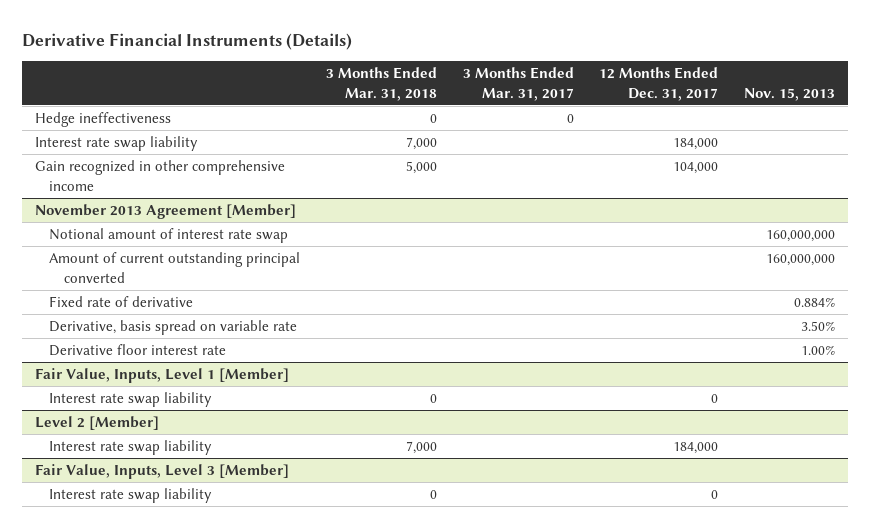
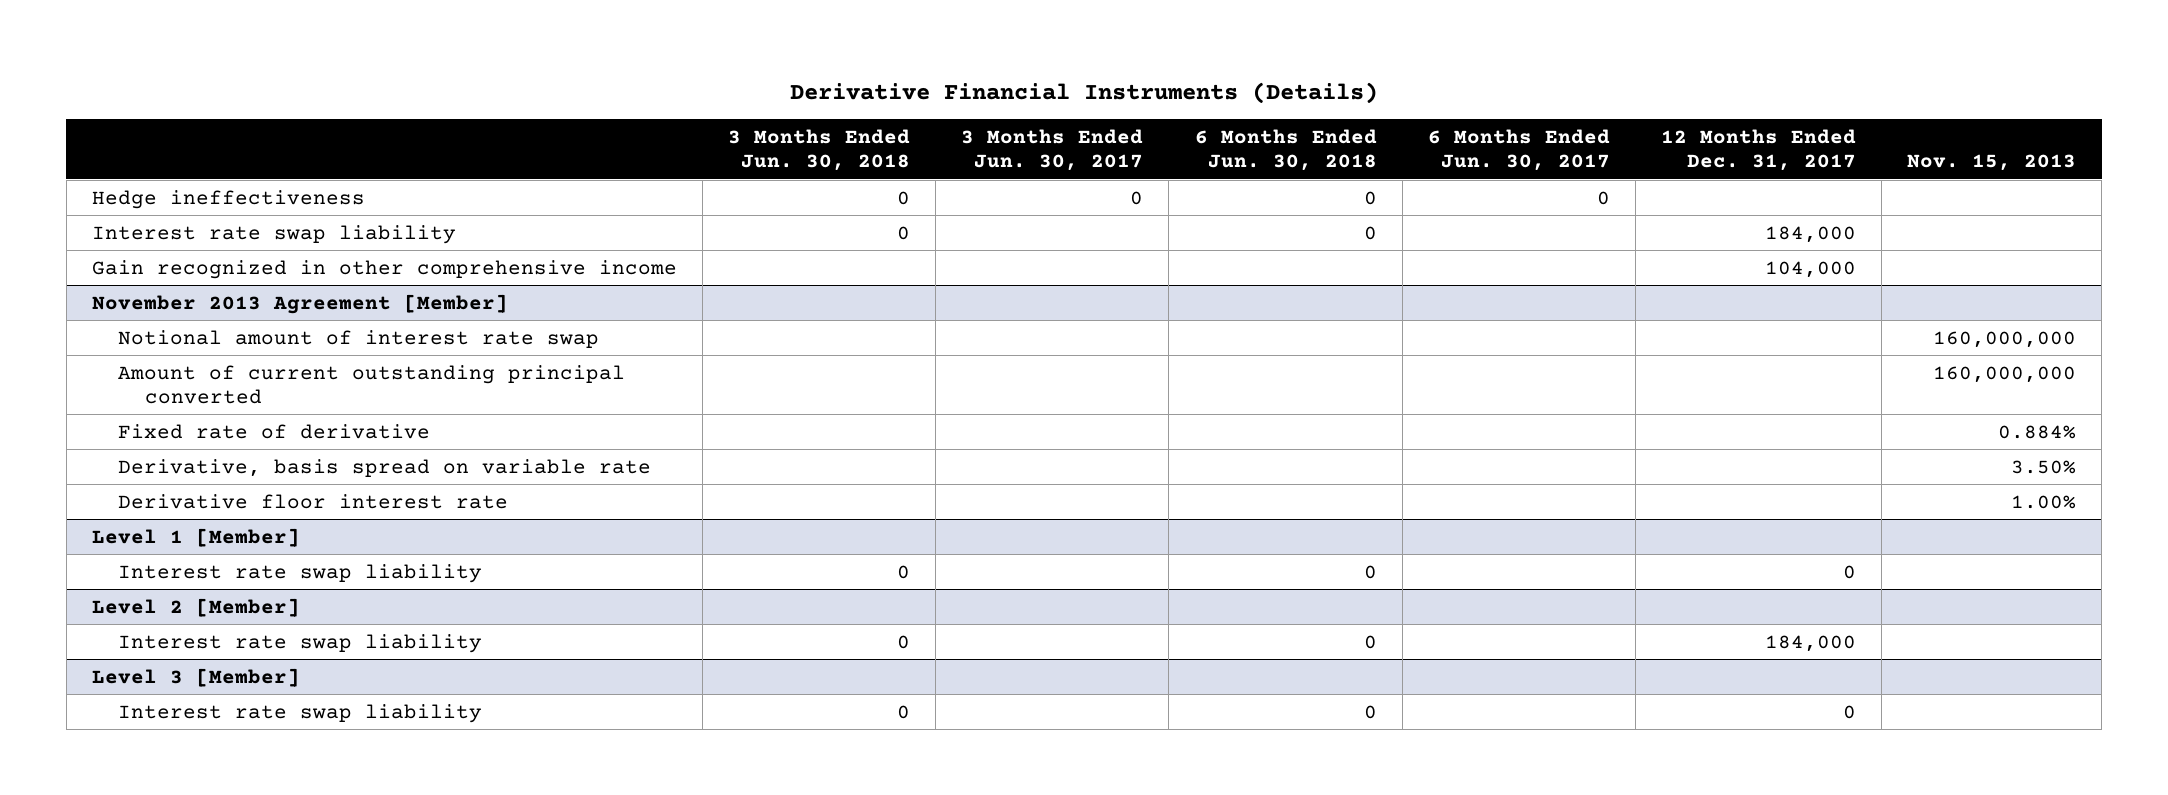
[325,66,437,101] 3 Months Ended Mar. 31, 2018 -> none
[462,66,574,101] 3 Months Ended Mar. 31, 2017 -> none
none -> [727,129,910,172] 3 Months Ended Jun. 30, 2018
none -> [961,129,1144,172] 3 Months Ended Jun. 30, 2017
none -> [1194,129,1377,172] 6 Months Ended Jun. 30, 2018
none -> [1427,129,1610,172] 6 Months Ended Jun. 30, 2017
[34,368,289,384] Fair Value, Inputs, Level 1 [Member] -> [91,527,300,547] Level 1 [Member]
[34,464,289,480] Fair Value, Inputs, Level 3 [Member] -> [91,667,300,687] Level 3 [Member]

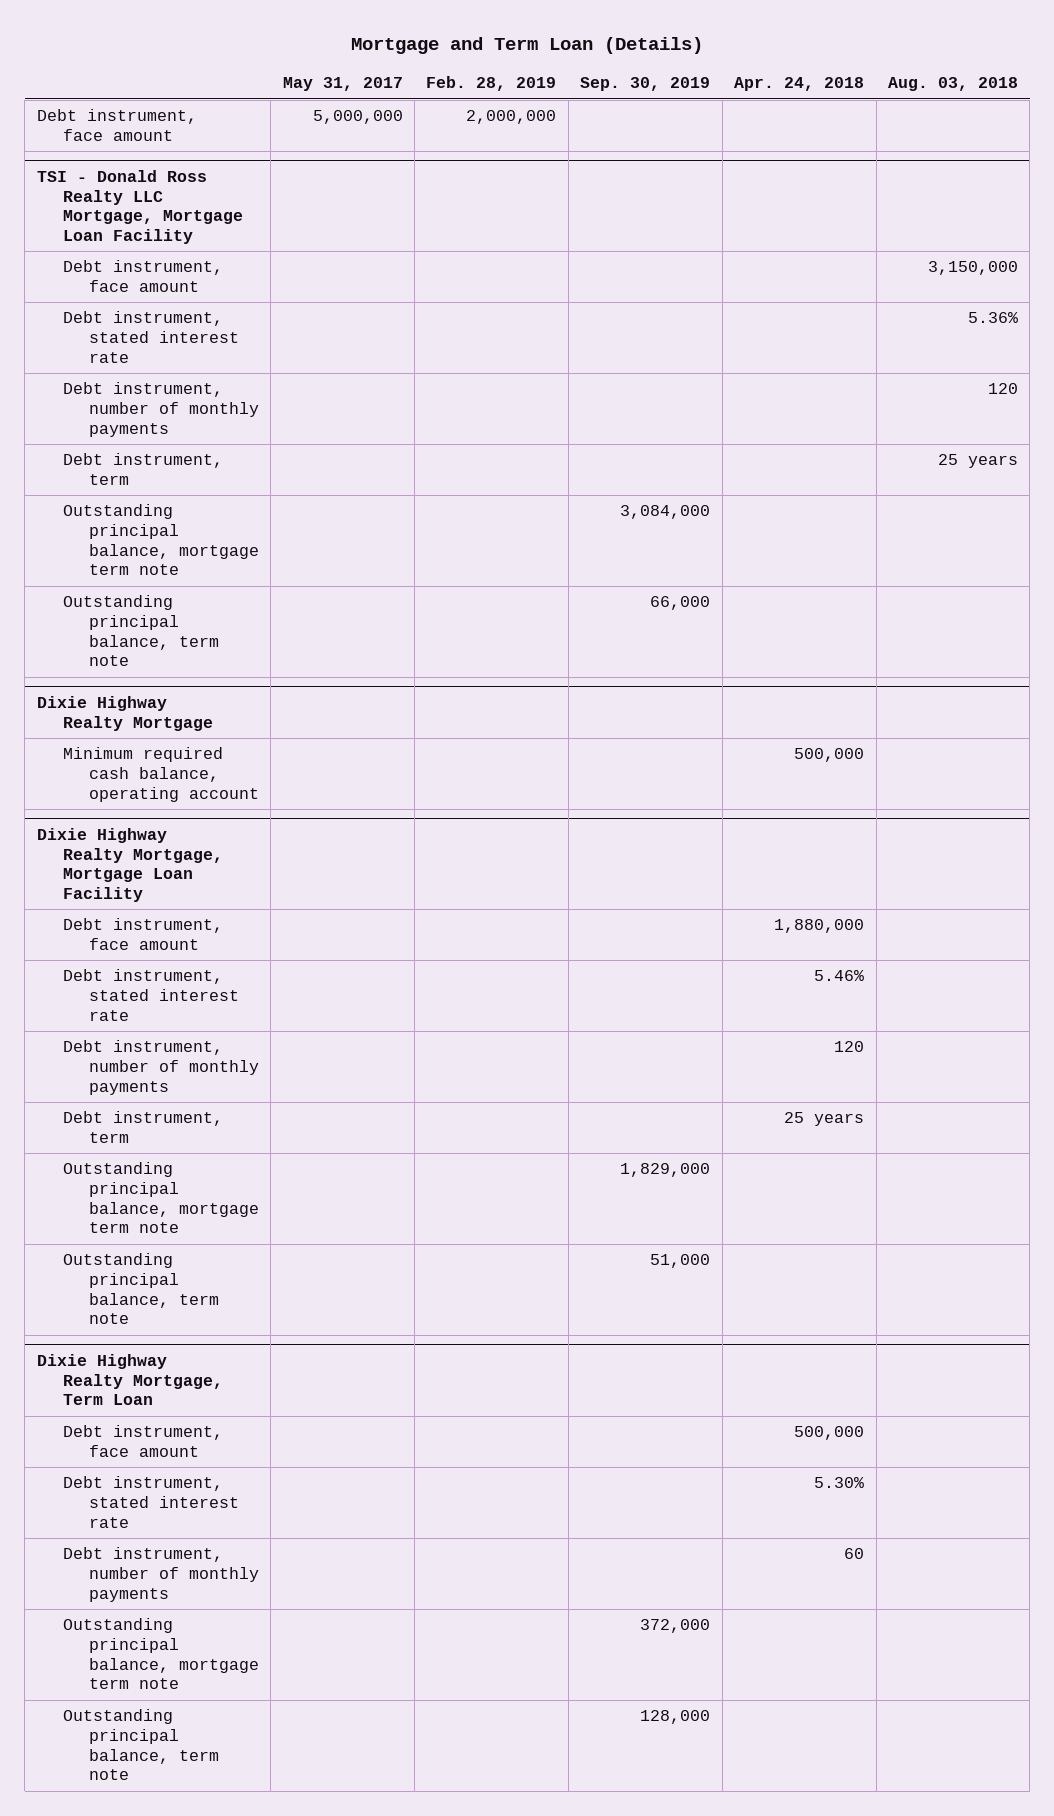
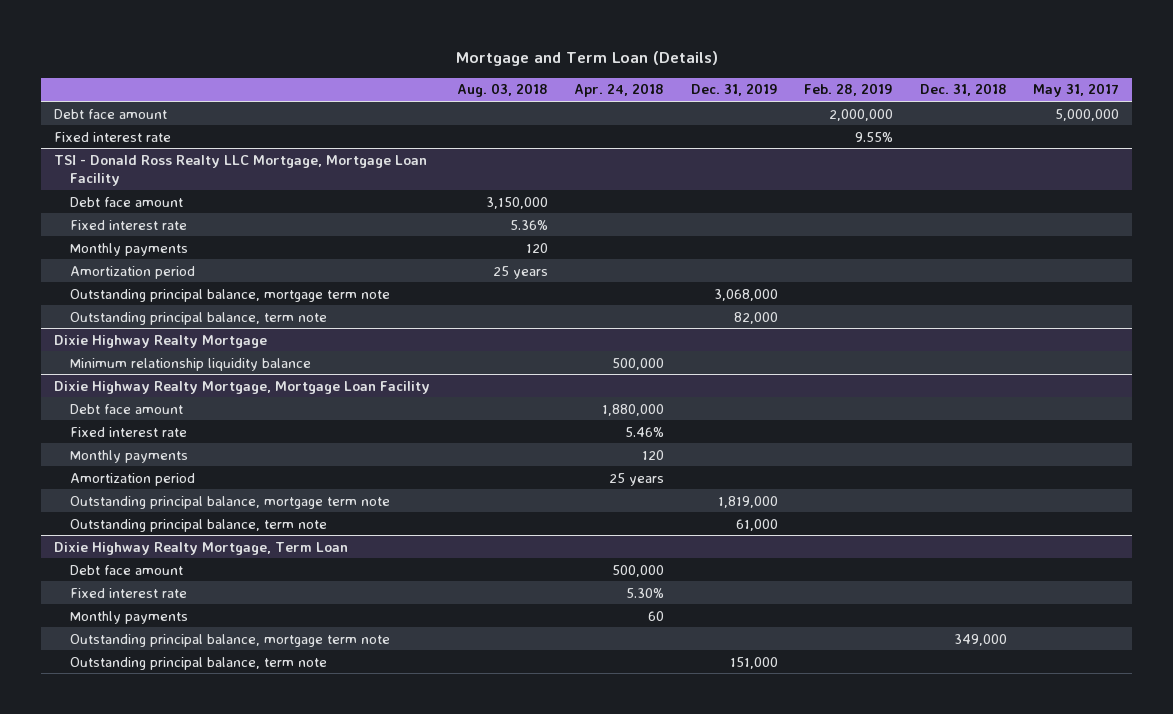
[580,77,711,92] Sep. 30, 2019 -> none
none -> [690,83,778,97] Dec. 31, 2019
none -> [919,83,1007,97] Dec. 31, 2018
[36,109,197,141] Debt instrument, face amount -> [54,108,168,119] Debt face amount
none -> [54,131,172,142] Fixed interest rate
[62,260,223,292] Debt instrument, face amount -> [69,196,183,207] Debt face amount
[62,311,239,363] Debt instrument, stated interest rate -> [69,219,187,230] Fixed interest rate
[62,382,259,437] Debt instrument, number of monthly payments -> [69,242,188,256] Monthly payments
[62,453,223,485] Debt instrument, term -> [69,265,195,279] Amortization period
[62,747,259,802] Minimum required cash balance, operating account -> [69,357,311,371] Minimum relationship liquidity balance
[62,918,223,950] Debt instrument, face amount -> [69,403,183,414] Debt face amount
[62,969,239,1021] Debt instrument, stated interest rate -> [69,426,187,437] Fixed interest rate
[62,1040,259,1095] Debt instrument, number of monthly payments -> [69,449,188,463] Monthly payments
[62,1111,223,1143] Debt instrument, term -> [69,472,195,486] Amortization period
[62,1425,223,1457] Debt instrument, face amount -> [69,564,183,575] Debt face amount
[62,1476,239,1528] Debt instrument, stated interest rate -> [69,587,187,598] Fixed interest rate
[62,1547,259,1602] Debt instrument, number of monthly payments -> [69,610,188,624] Monthly payments

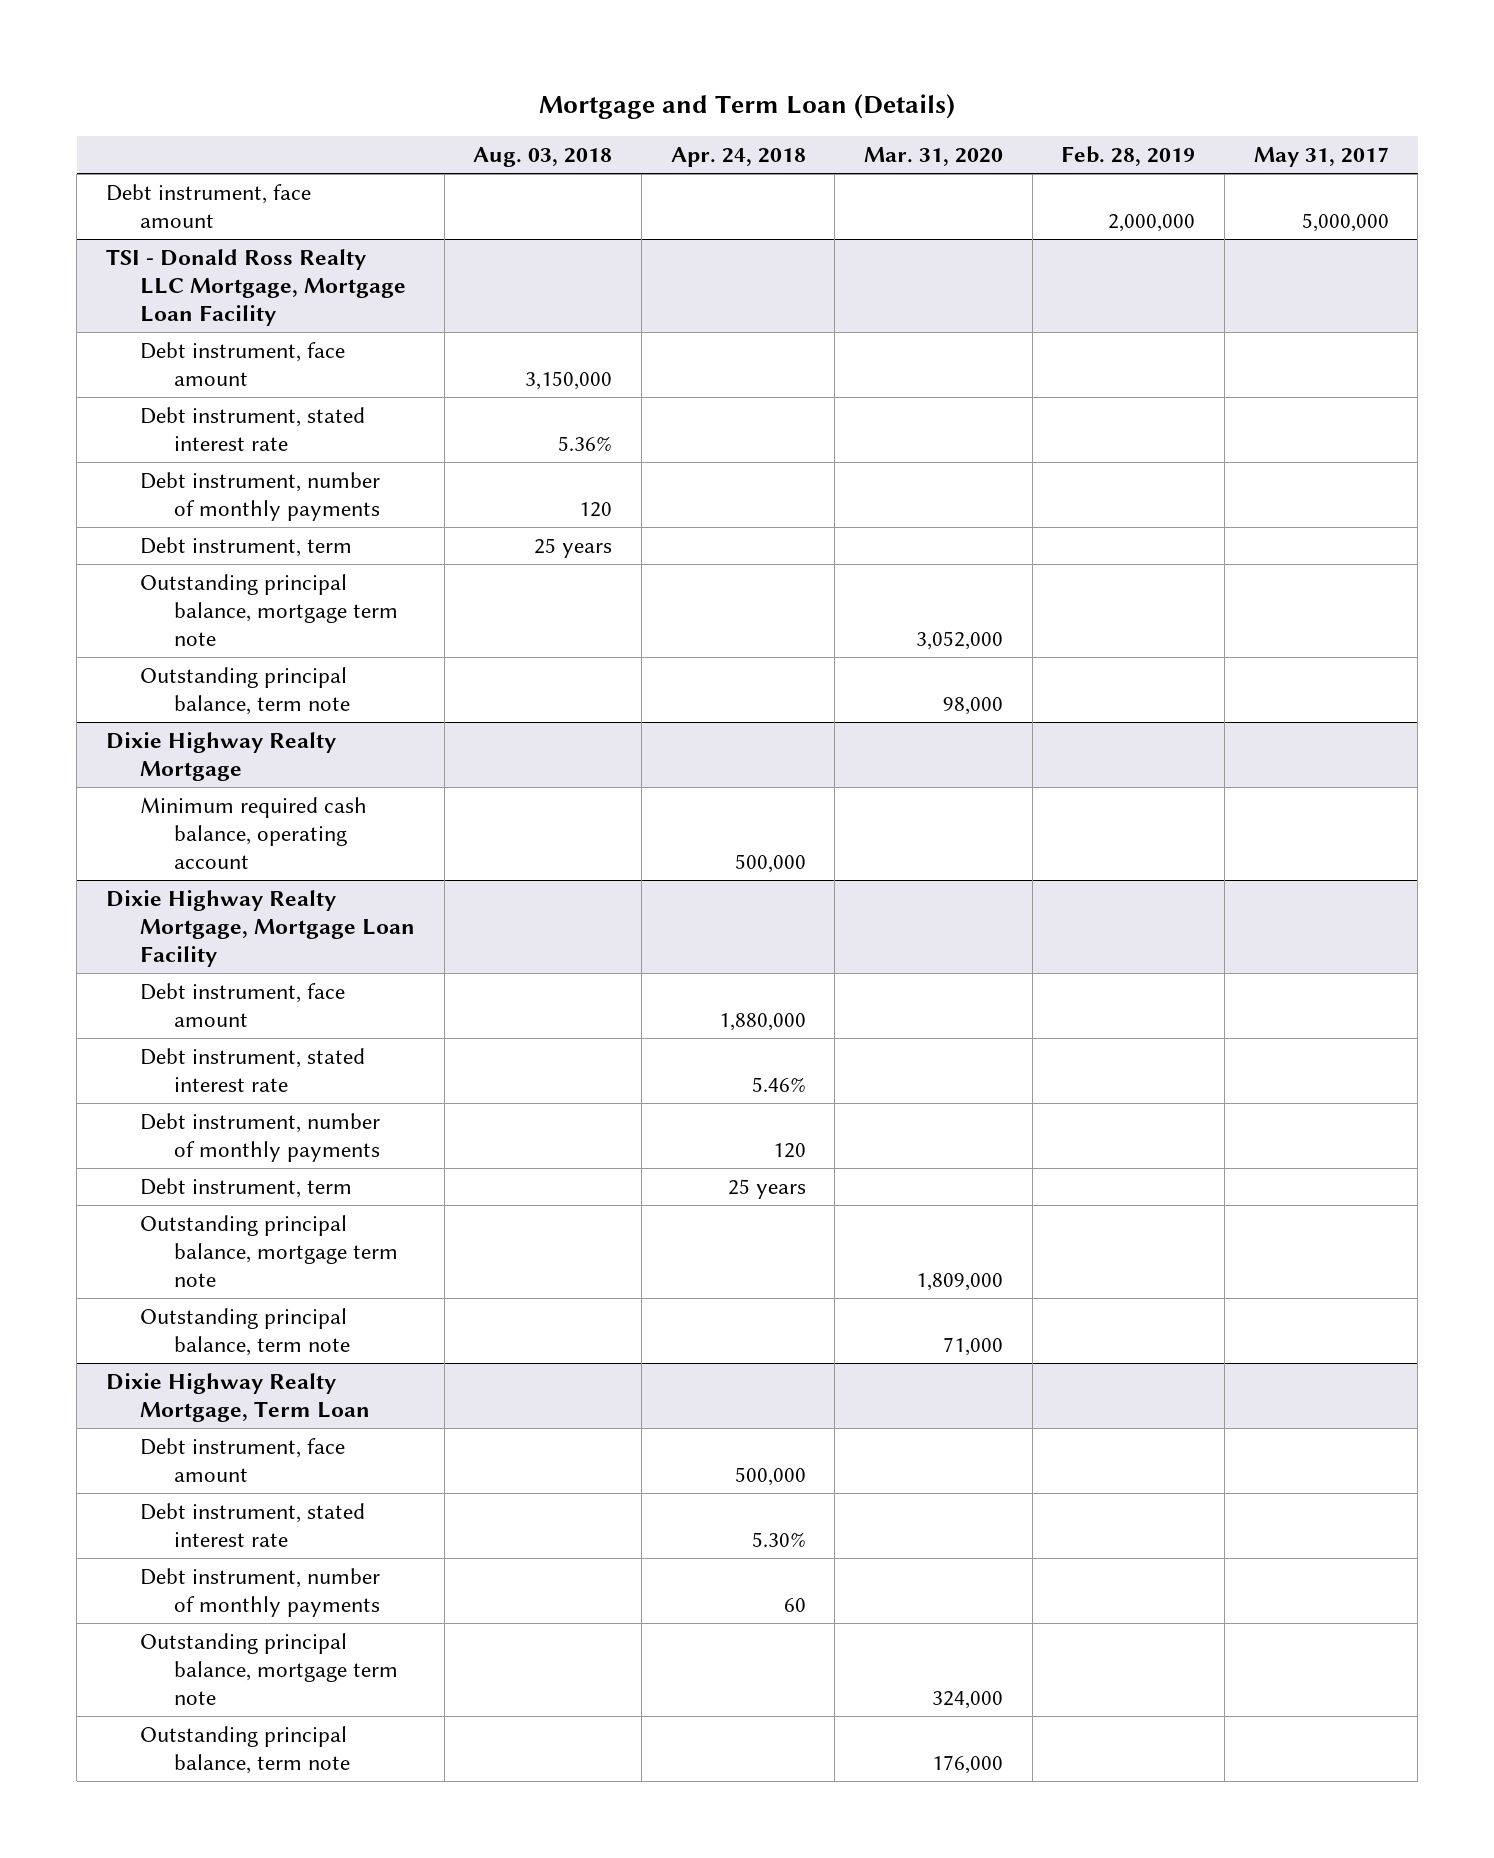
[690,83,778,97] Dec. 31, 2019 -> none
[919,83,1007,97] Dec. 31, 2018 -> none
none -> [863,146,1003,166] Mar. 31, 2020
[54,131,172,142] Fixed interest rate -> none
[54,108,168,119] Debt face amount -> [105,184,311,228] Debt instrument, face amount
[69,196,183,207] Debt face amount -> [139,342,345,386] Debt instrument, face amount
[69,219,187,230] Fixed interest rate -> [139,407,365,451] Debt instrument, stated interest rate
[69,242,188,256] Monthly payments -> [139,472,381,521] Debt instrument, number of monthly payments
[69,265,195,279] Amortization period -> [139,537,352,558] Debt instrument, term
[69,357,311,371] Minimum relationship liquidity balance -> [139,797,367,869] Minimum required cash balance, operating account
[69,403,183,414] Debt face amount -> [139,983,345,1027] Debt instrument, face amount
[69,426,187,437] Fixed interest rate -> [139,1048,365,1092] Debt instrument, stated interest rate
[69,449,188,463] Monthly payments -> [139,1113,381,1162] Debt instrument, number of monthly payments
[69,472,195,486] Amortization period -> [139,1178,352,1199] Debt instrument, term
[69,564,183,575] Debt face amount -> [139,1438,345,1482] Debt instrument, face amount
[69,587,187,598] Fixed interest rate -> [139,1503,365,1547] Debt instrument, stated interest rate
[69,610,188,624] Monthly payments -> [139,1568,381,1617] Debt instrument, number of monthly payments

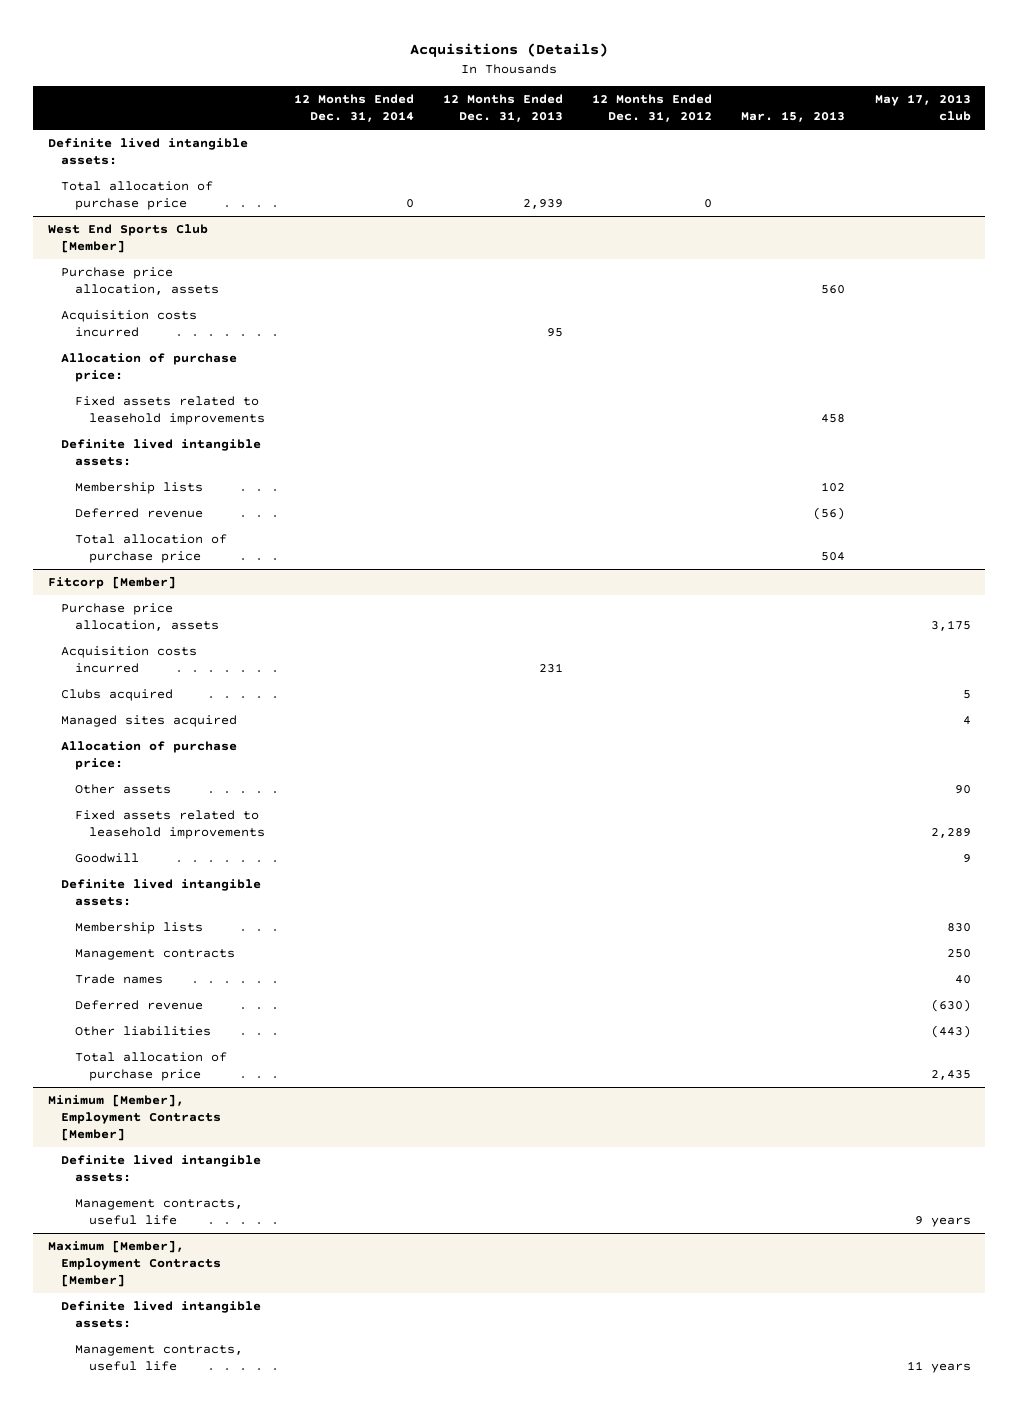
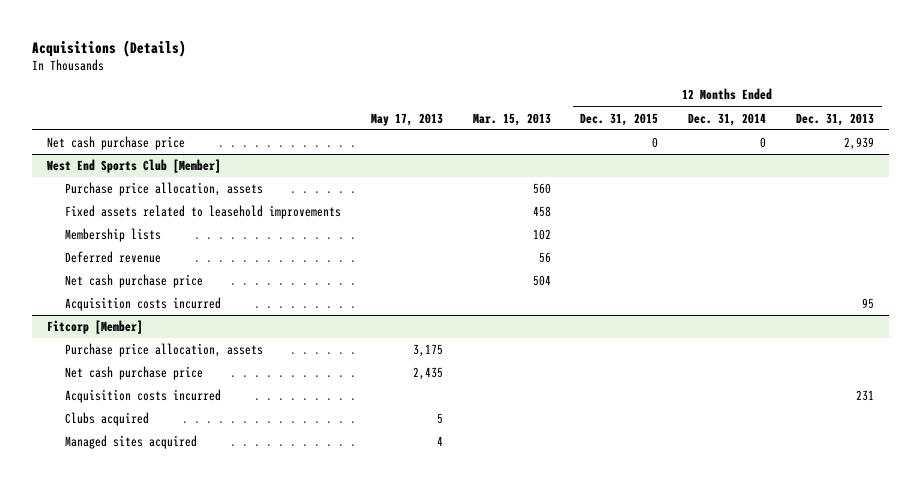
[592,94,713,123] 12 Months Ended Dec. 31, 2012 -> none
[874,94,971,122] May 17, 2013 club -> none
none -> [370,112,443,126] May 17, 2013
none -> [580,112,659,126] Dec. 31, 2015
[47,138,248,165] Definite lived intangible assets: -> none
[61,181,214,210] Total allocation of purchase price -> [47,136,186,151] Net cash purchase price
[61,353,238,382] Allocation of purchase price: -> none
[61,439,262,466] Definite lived intangible assets: -> none
[813,507,846,521] (56) -> [538,252,551,264] 56
[75,534,228,563] Total allocation of purchase price -> [65,274,204,289] Net cash purchase price
[61,310,198,337] Acquisition costs incurred -> [65,297,222,312] Acquisition costs incurred
none -> [65,366,204,381] Net cash purchase price
[61,741,238,770] Allocation of purchase price: -> none
[75,784,172,795] Other assets -> none
[75,810,265,839] Fixed assets related to leasehold improvements -> none
[75,853,140,864] Goodwill -> none
[61,879,262,906] Definite lived intangible assets: -> none
[75,922,204,935] Membership lists -> none
[75,949,236,961] Management contracts -> none
[75,974,164,985] Trade names -> none
[75,1000,204,1011] Deferred revenue -> none
[75,1026,212,1037] Other liabilities -> none
[75,1052,228,1081] Total allocation of purchase price -> none
[47,1094,222,1141] Minimum [Member], Employment Contracts [Member] -> none
[61,1155,262,1182] Definite lived intangible assets: -> none
[75,1199,244,1225] Management contracts, useful life -> none
[47,1240,222,1287] Maximum [Member], Employment Contracts [Member] -> none
[61,1301,262,1328] Definite lived intangible assets: -> none
[75,1345,244,1371] Management contracts, useful life -> none

